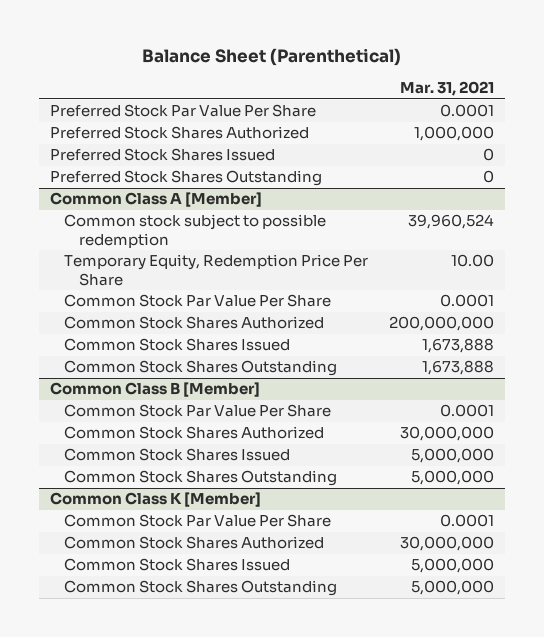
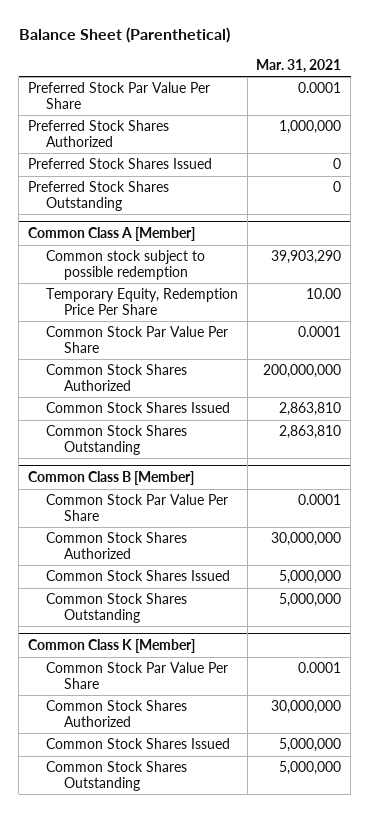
[408,214,495,230] 39,960,524 -> [271,250,342,265] 39,903,290
[422,338,495,354] 1,673,888 -> [279,402,342,417] 2,863,810
[422,360,495,376] 1,673,888 -> [279,425,342,440] 2,863,810

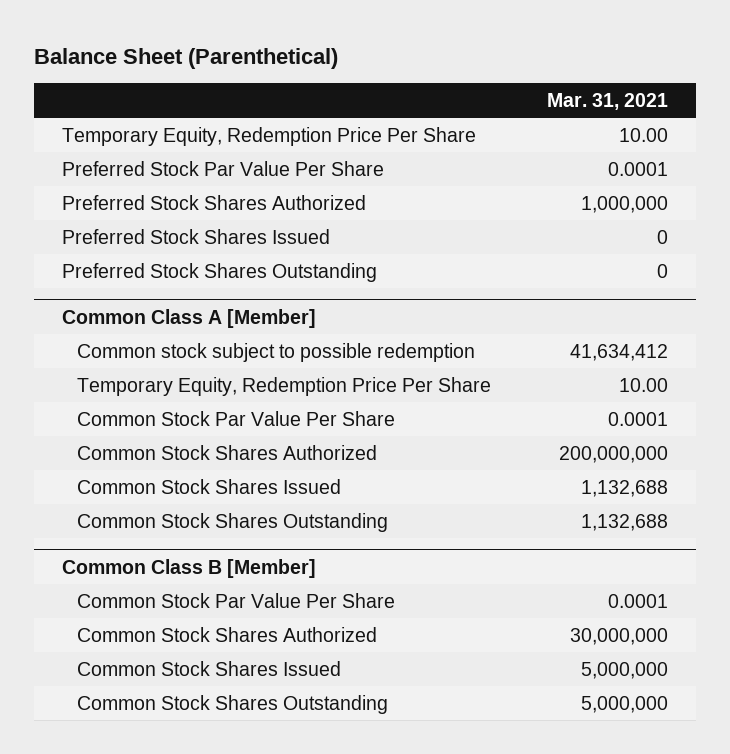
none -> [61,126,476,146] Temporary Equity, Redemption Price Per Share
[271,250,342,265] 39,903,290 -> [570,343,669,361] 41,634,412
[279,402,342,417] 2,863,810 -> [581,479,669,497] 1,132,688
[279,425,342,440] 2,863,810 -> [581,513,669,531] 1,132,688
[27,639,195,654] Common Class K [Member] -> none
[46,662,229,689] Common Stock Par Value Per Share -> none
[46,700,188,727] Common Stock Shares Authorized -> none
[46,738,231,750] Common Stock Shares Issued -> none
[46,761,188,791] Common Stock Shares Outstanding -> none

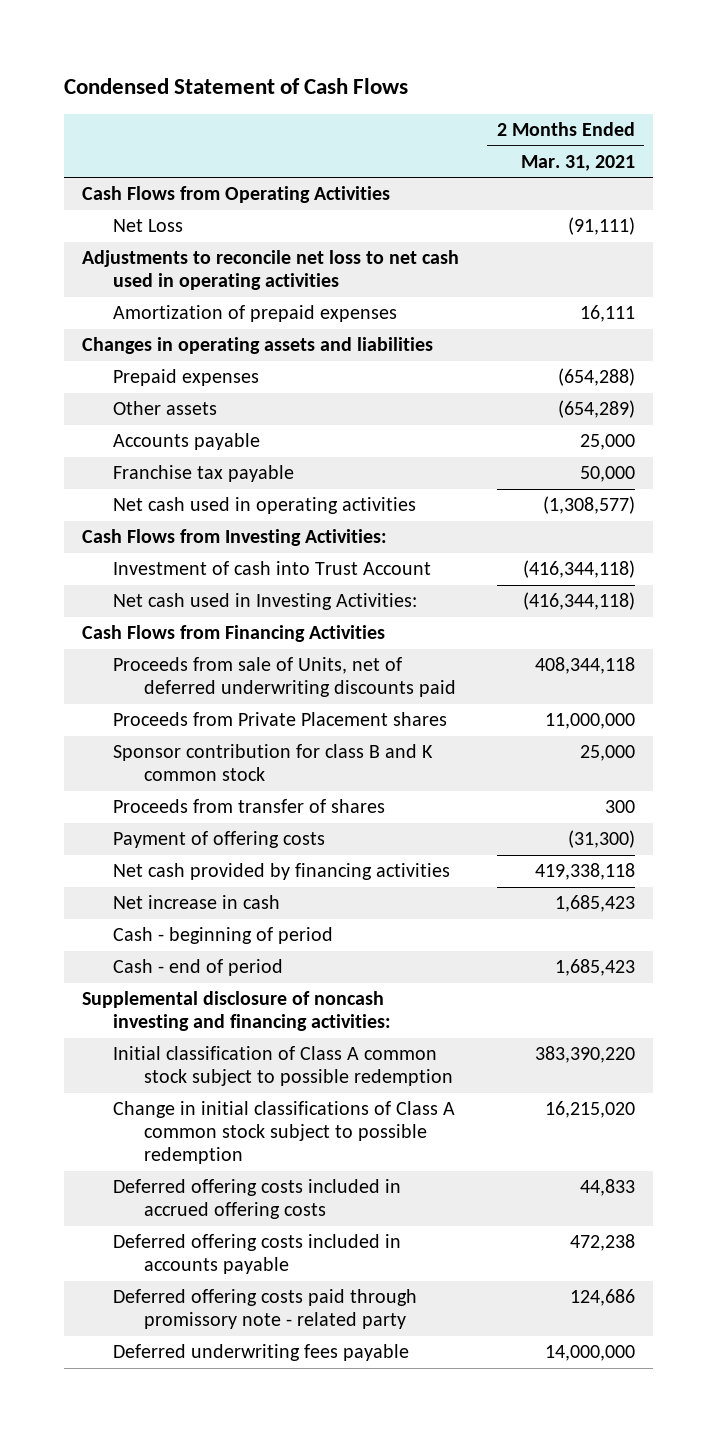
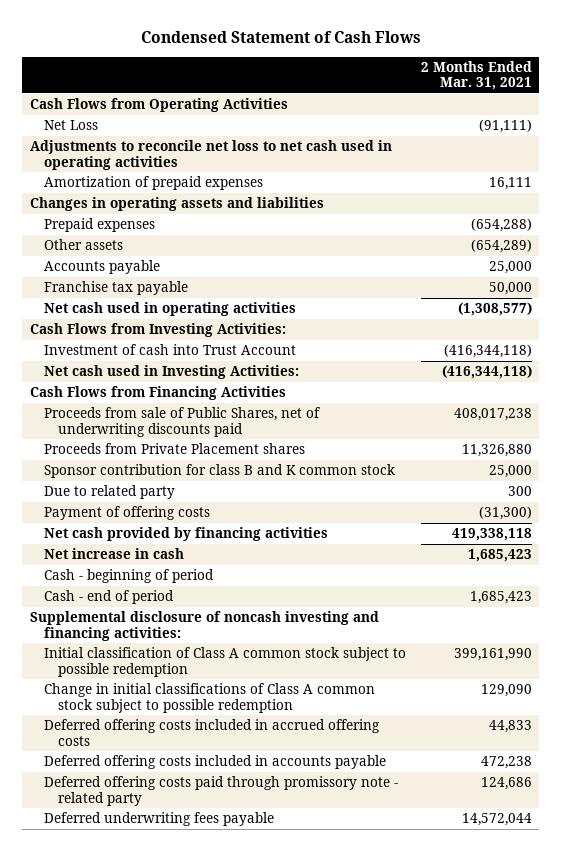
[112,657,456,698] Proceeds from sale of Units, net of deferred underwriting discounts paid -> [43,407,320,437] Proceeds from sale of Public Shares, net of underwriting discounts paid
[534,657,635,675] 408,344,118 -> [453,408,532,422] 408,017,238
[544,713,635,730] 11,000,000 -> [461,444,532,458] 11,326,880
[112,799,385,814] Proceeds from transfer of shares -> none
none -> [43,485,175,500] Due to related party
[534,1046,635,1064] 383,390,220 -> [453,648,532,662] 399,161,990
[544,1101,635,1119] 16,215,020 -> [480,684,532,698] 129,090
[544,1345,635,1362] 14,000,000 -> [461,813,532,827] 14,572,044

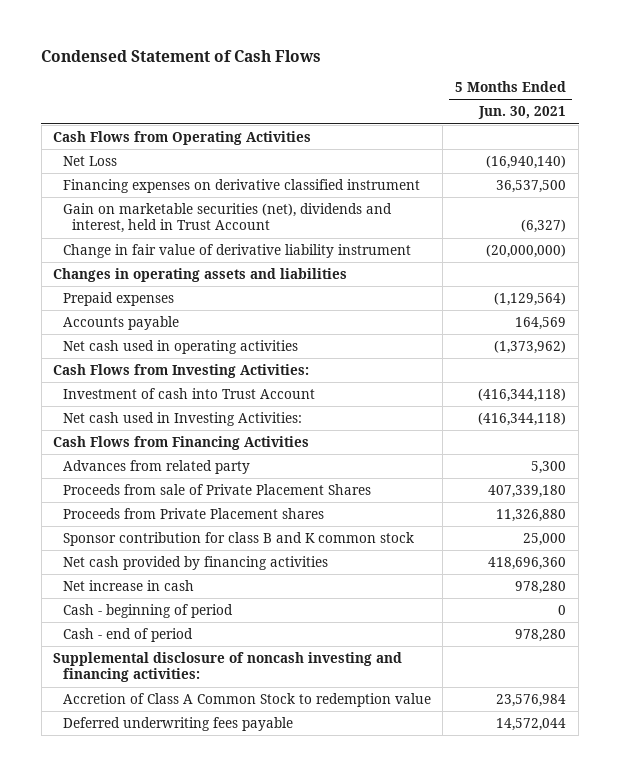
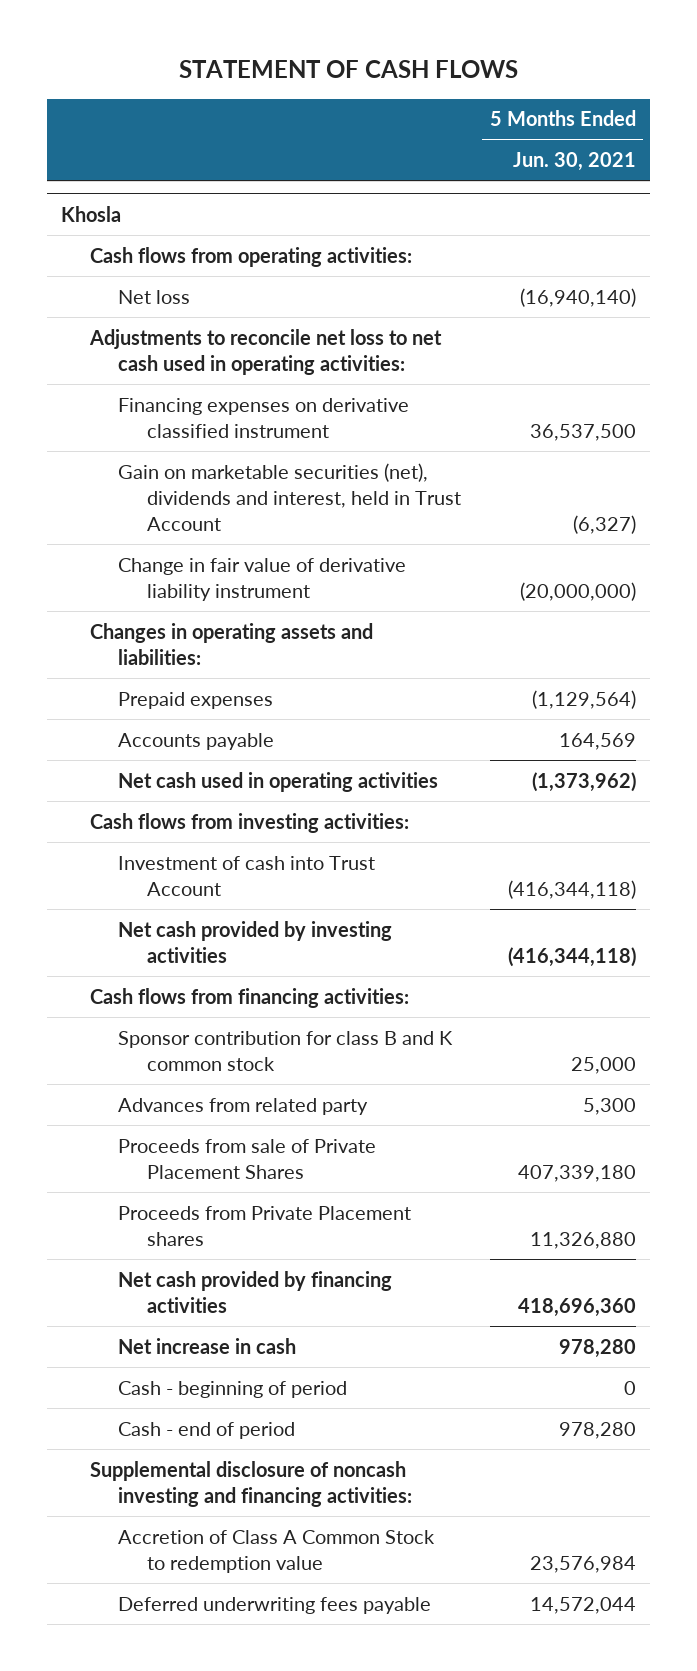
[41,49,322,62] Condensed Statement of Cash Flows -> [178,60,518,79] STATEMENT OF CASH FLOWS
none -> [61,205,122,222] Khosla
[53,131,312,146] Cash Flows from Operating Activities -> [89,246,412,267] Cash flows from operating activities:
[62,156,117,167] Net Loss -> [118,289,191,304] Net loss
none -> [88,328,442,375] Adjustments to reconcile net loss to net cash used in operating activities:
[53,268,348,283] Changes in operating assets and liabilities -> [89,622,373,665] Changes in operating assets and liabilities:
[53,364,310,379] Cash Flows from Investing Activities: -> [89,812,409,833] Cash flows from investing activities:
[62,412,302,427] Net cash used in Investing Activities: -> [118,920,393,963] Net cash provided by investing activities
[53,436,310,451] Cash Flows from Financing Activities -> [89,987,409,1008] Cash flows from financing activities:
none -> [118,1030,454,1071] Sponsor contribution for class B and K common stock
[62,532,414,547] Sponsor contribution for class B and K common stock -> none

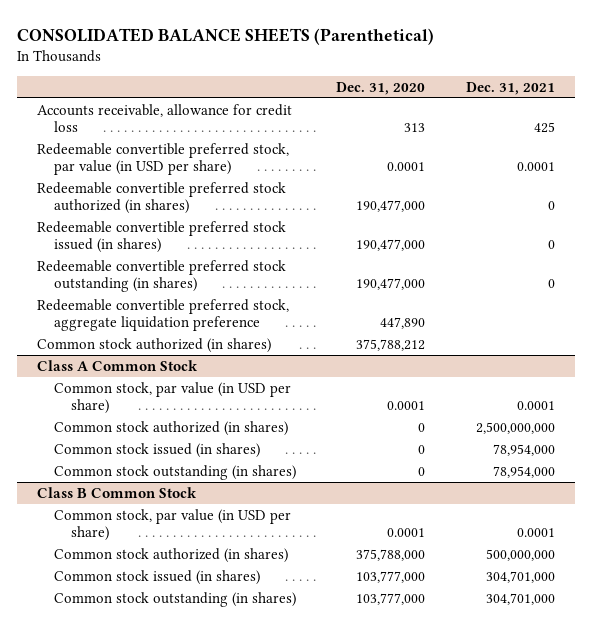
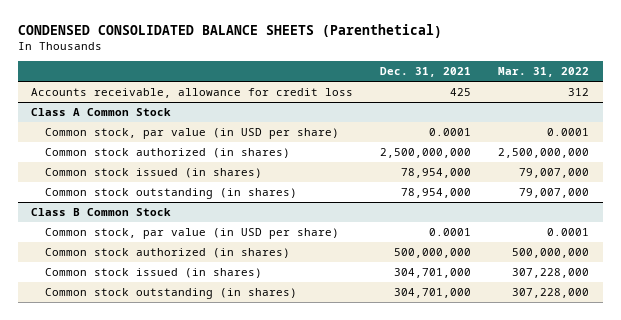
[16,27,434,45] CONSOLIDATED BALANCE SHEETS (Parenthetical) -> [17,24,442,39] CONDENSED CONSOLIDATED BALANCE SHEETS (Parenthetical)
[336,81,426,95] Dec. 31, 2020 -> none
none -> [498,67,590,78] Mar. 31, 2022
[37,142,290,176] Redeemable convertible preferred stock, par value (in USD per share) -> none
[37,181,287,215] Redeemable convertible preferred stock authorized (in shares) -> none
[37,220,287,254] Redeemable convertible preferred stock issued (in shares) -> none
[37,259,287,293] Redeemable convertible preferred stock outstanding (in shares) -> none
[37,298,290,332] Redeemable convertible preferred stock, aggregate liquidation preference -> none
[37,337,272,353] Common stock authorized (in shares) -> none

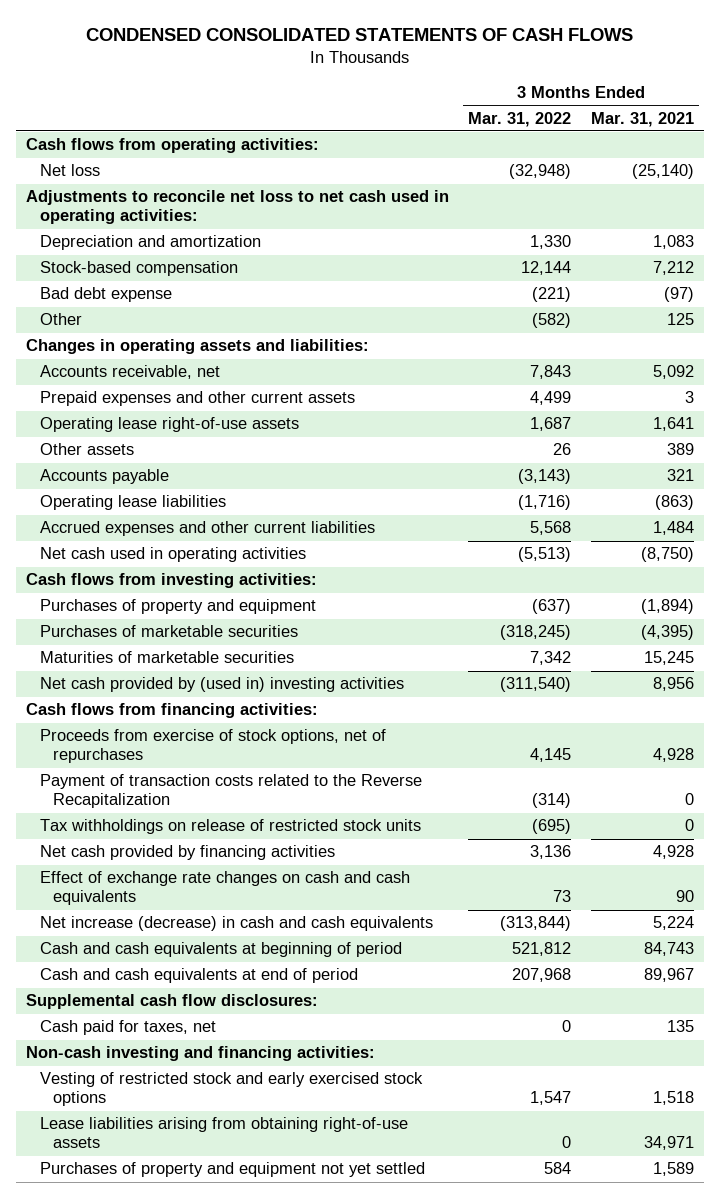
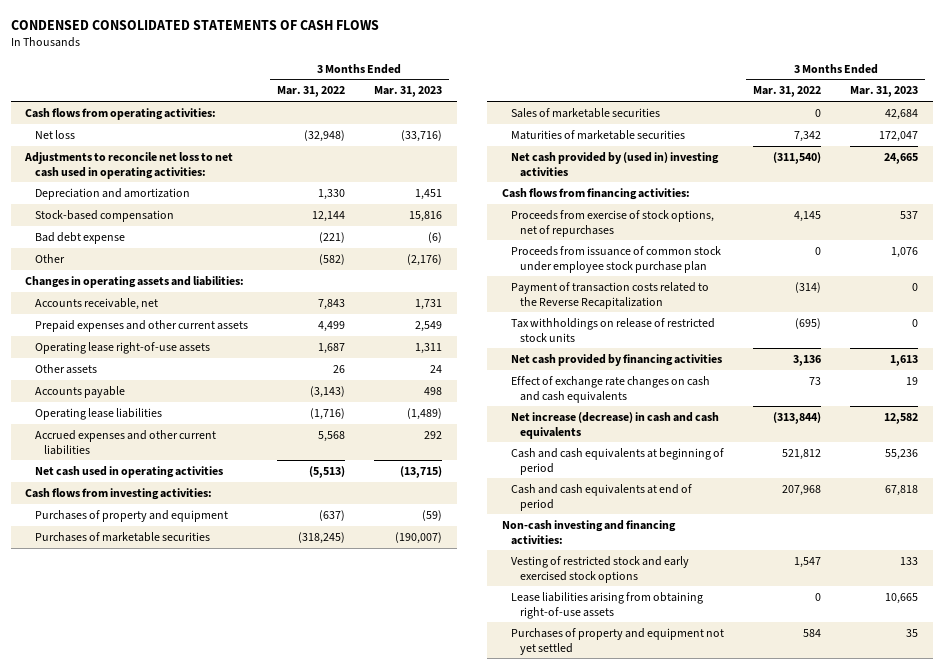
[591,111,695,127] Mar. 31, 2021 -> none
none -> [373,86,442,98] Mar. 31, 2023
none -> [510,107,660,118] Sales of marketable securities
none -> [510,245,721,273] Proceeds from issuance of common stock under employee stock purchase plan
[25,994,318,1010] Supplemental cash flow disclosures: -> none
[39,1020,216,1036] Cash paid for taxes, net -> none

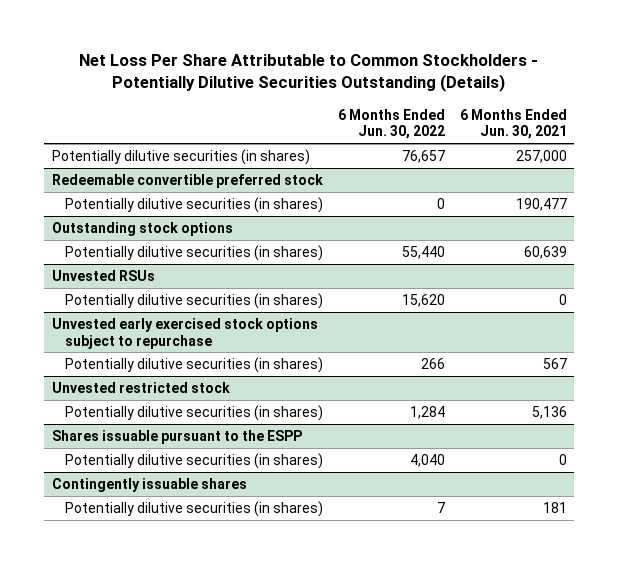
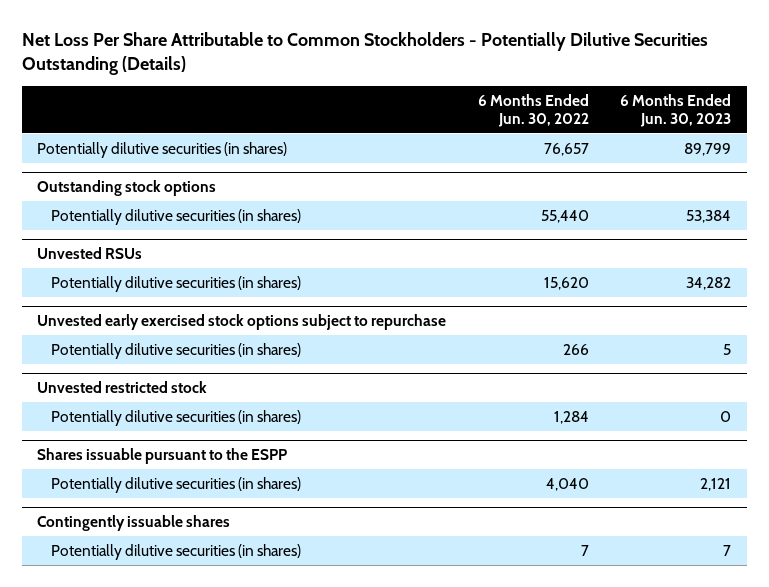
[459,108,567,140] 6 Months Ended Jun. 30, 2021 -> none
none -> [620,93,732,127] 6 Months Ended Jun. 30, 2023
[51,173,323,188] Redeemable convertible preferred stock -> none
[65,196,324,213] Potentially dilutive securities (in shares) -> none

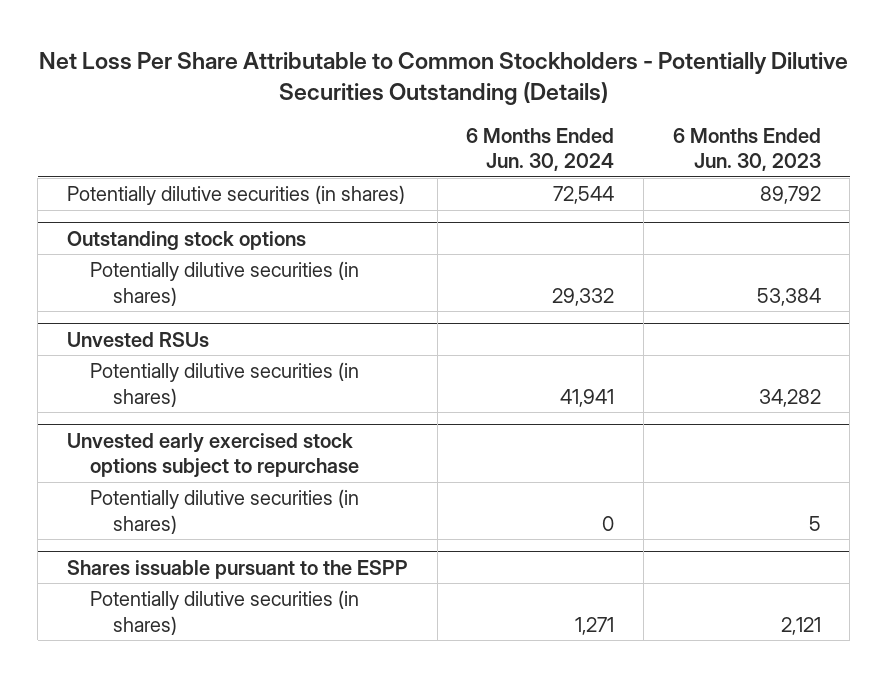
[477,93,589,127] 6 Months Ended Jun. 30, 2022 -> none
none -> [466,127,615,172] 6 Months Ended Jun. 30, 2024
[684,142,732,156] 89,799 -> [759,186,821,205] 89,792
[37,380,208,393] Unvested restricted stock -> none
[50,409,301,426] Potentially dilutive securities (in shares) -> none
[37,514,231,531] Contingently issuable shares -> none
[50,543,301,560] Potentially dilutive securities (in shares) -> none

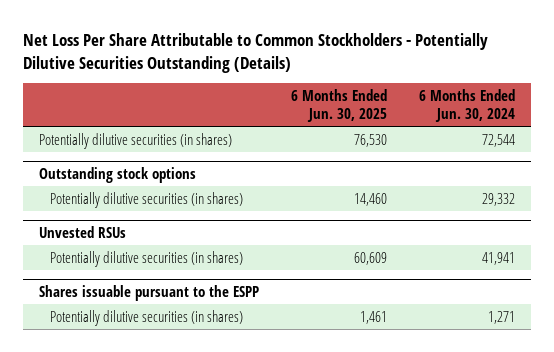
[672,127,821,172] 6 Months Ended Jun. 30, 2023 -> none
none -> [291,88,388,123] 6 Months Ended Jun. 30, 2025
[67,432,360,479] Unvested early exercised stock options subject to repurchase -> none
[90,489,360,534] Potentially dilutive securities (in shares) -> none

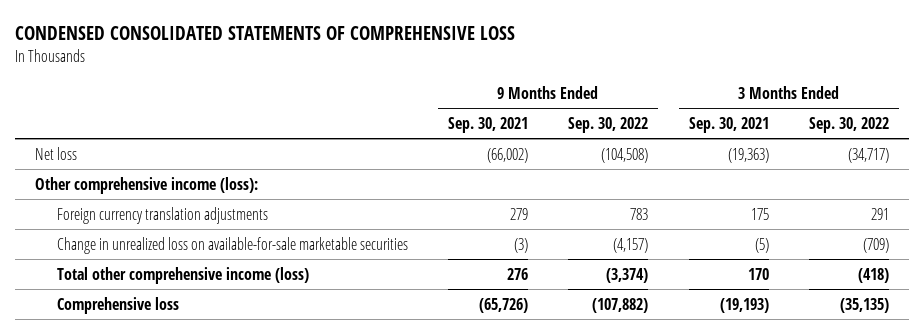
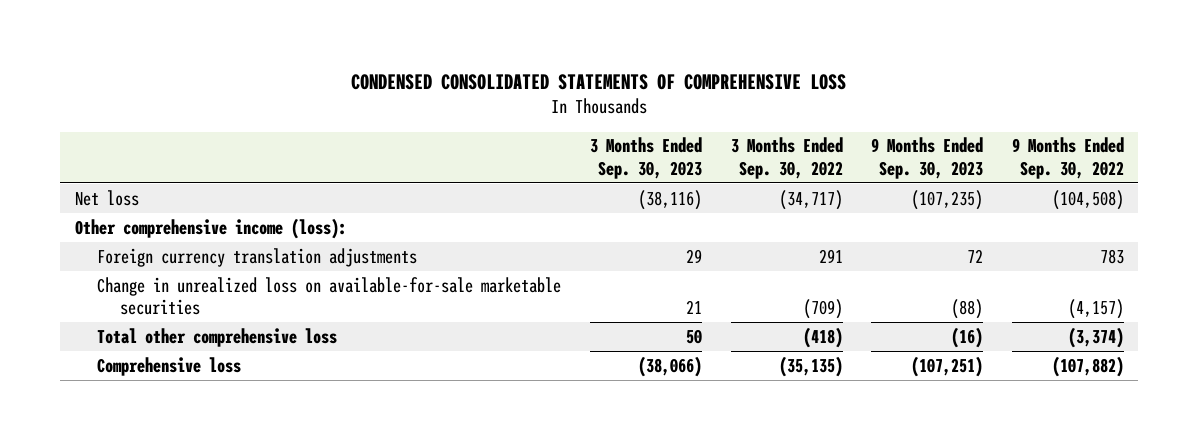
[448,117,529,134] Sep. 30, 2021 -> none
[688,117,769,134] Sep. 30, 2021 -> none
none -> [589,137,702,179] 3 Months Ended Sep. 30, 2023
none -> [871,137,984,179] 9 Months Ended Sep. 30, 2023
[56,266,309,284] Total other comprehensive income (loss) -> [97,327,338,347] Total other comprehensive loss

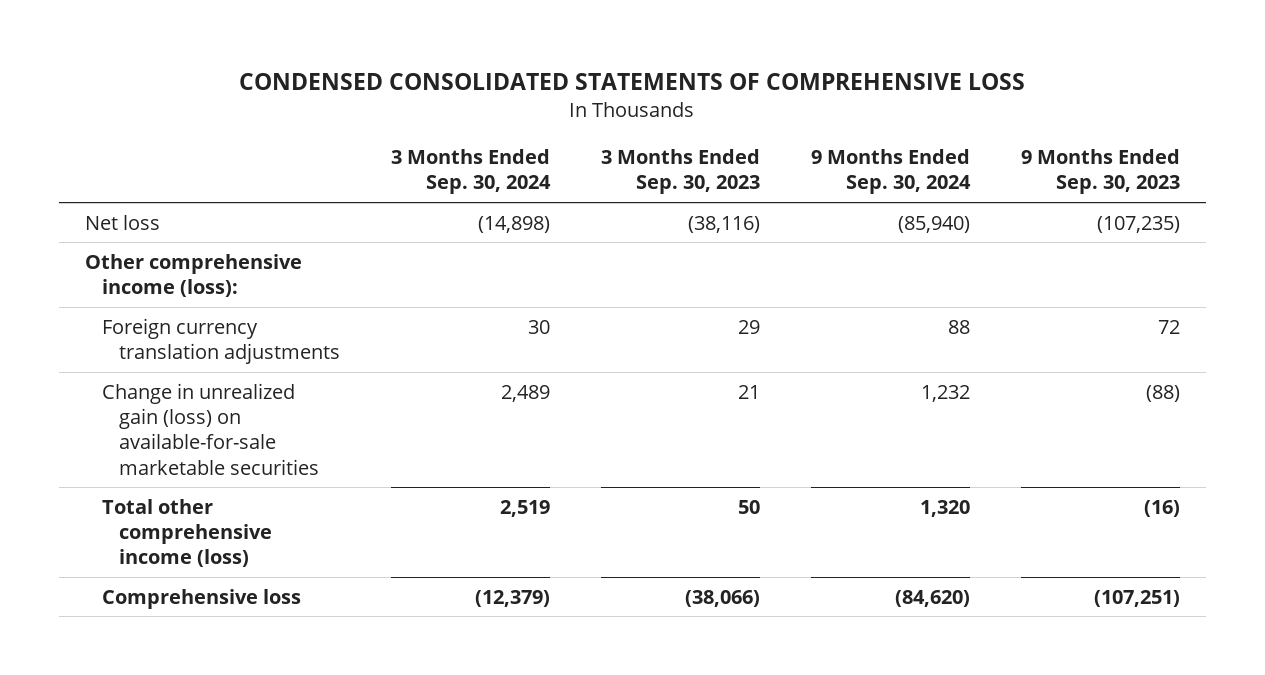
[730,137,843,179] 3 Months Ended Sep. 30, 2022 -> none
[1012,137,1125,179] 9 Months Ended Sep. 30, 2022 -> none
none -> [391,149,552,195] 3 Months Ended Sep. 30, 2024
none -> [811,149,972,195] 9 Months Ended Sep. 30, 2024
[97,276,562,316] Change in unrealized loss on available-for-sale marketable securities -> [101,382,319,475] Change in unrealized gain (loss) on available-for-sale marketable securities
[97,327,338,347] Total other comprehensive loss -> [101,498,272,568] Total other comprehensive income (loss)

